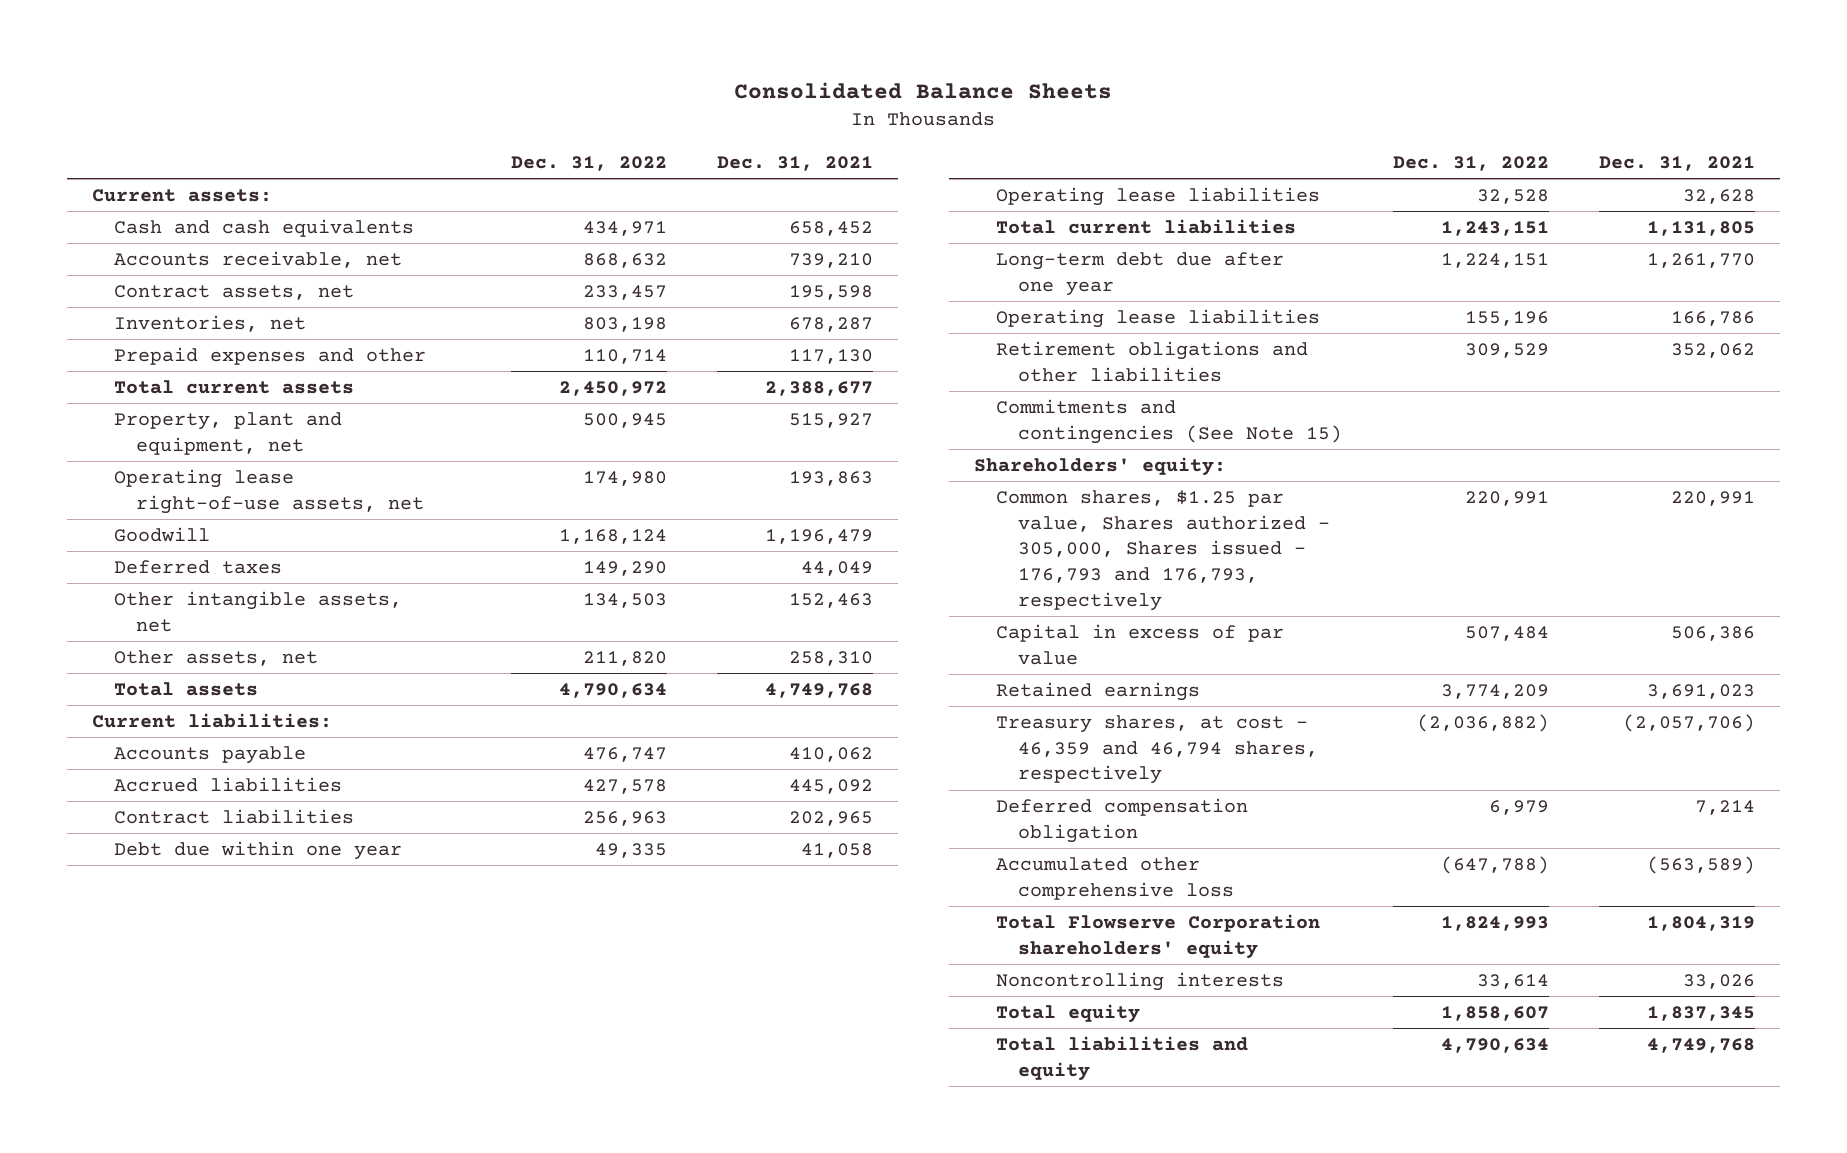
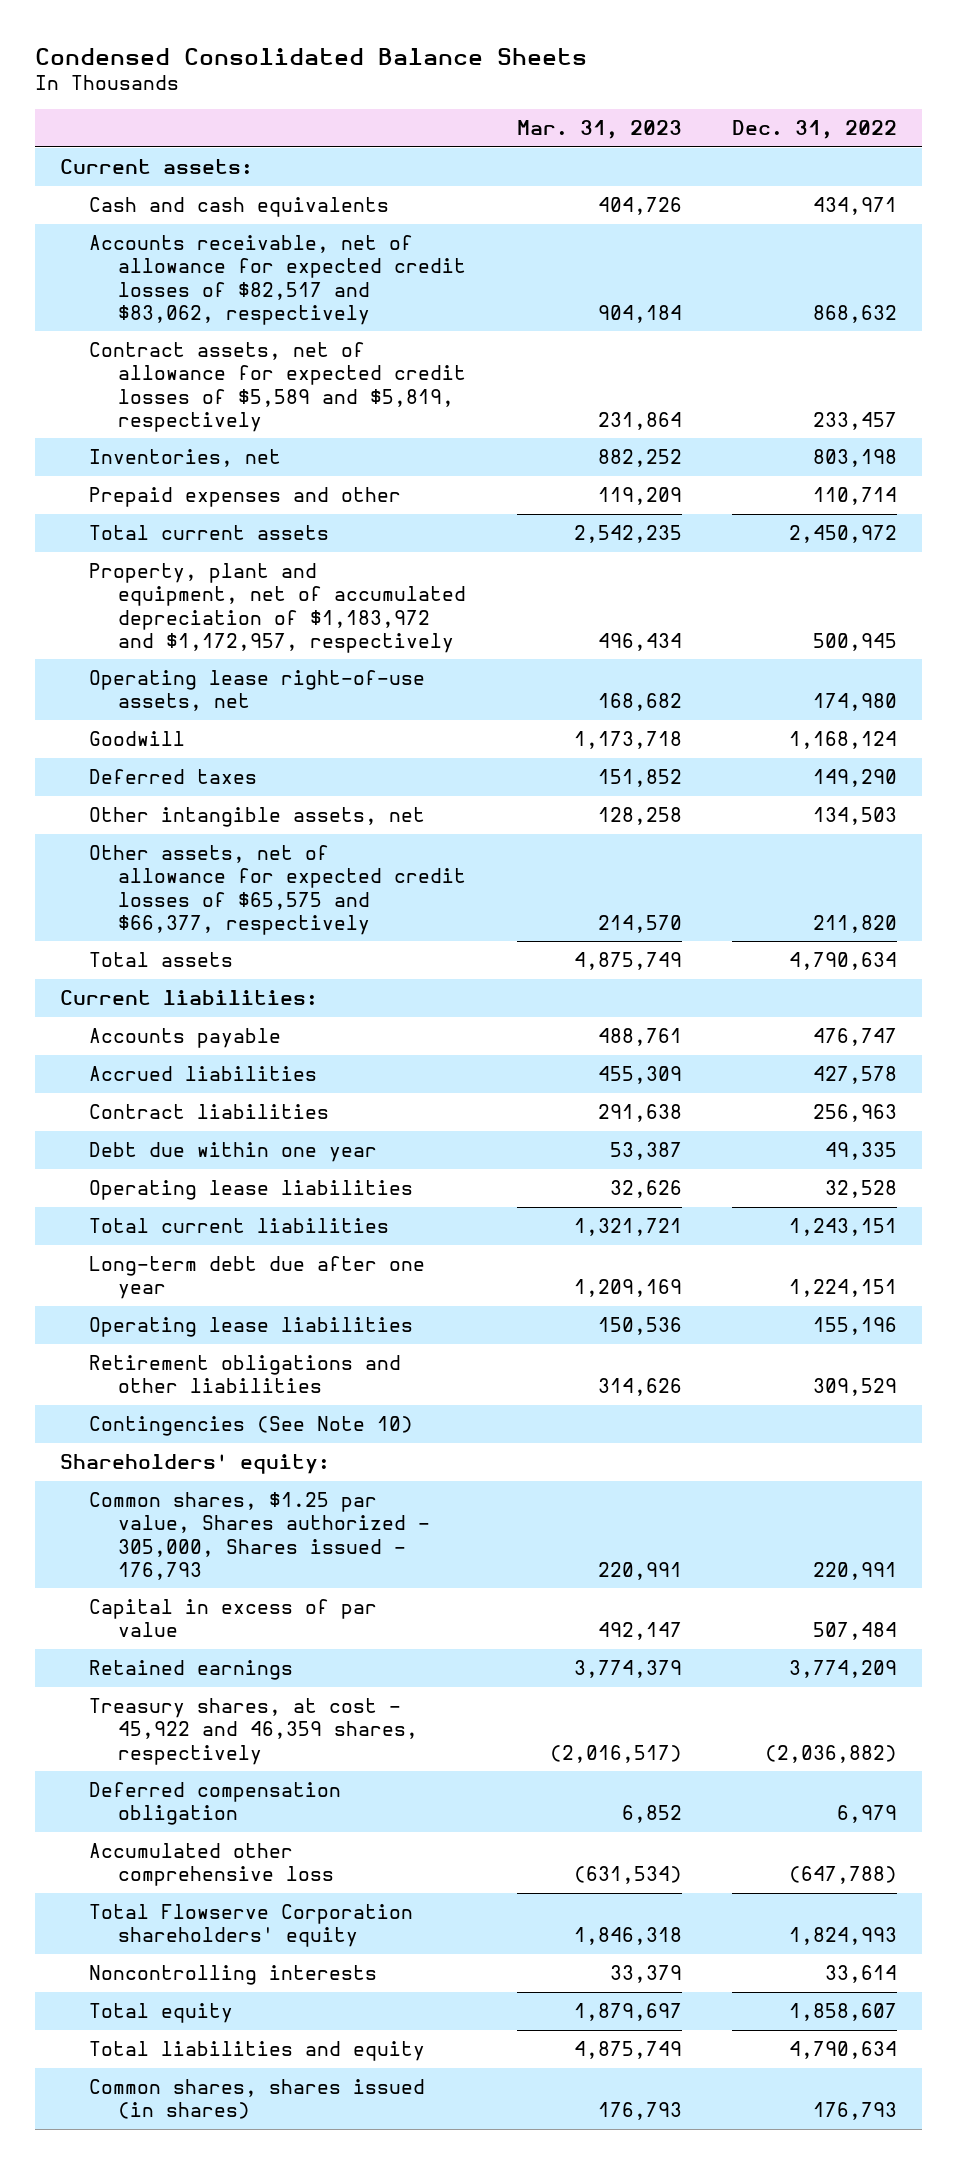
[734,82,1113,100] Consolidated Balance Sheets -> [35,47,588,65] Condensed Consolidated Balance Sheets
[717,155,874,171] Dec. 31, 2021 -> none
none -> [516,120,682,140] Mar. 31, 2023
[114,251,403,269] Accounts receivable, net -> [89,234,467,325] Accounts receivable, net of allowance for expected credit losses of $82,517 and $83,062, respectively
[114,285,355,301] Contract assets, net -> [89,341,467,432] Contract assets, net of allowance for expected credit losses of $5,589 and $5,819, respectively
[114,412,343,455] Property, plant and equipment, net -> [89,562,467,653] Property, plant and equipment, net of accumulated depreciation of $1,183,972 and $1,172,957, respectively
[114,650,319,667] Other assets, net -> [89,844,467,935] Other assets, net of allowance for expected credit losses of $65,575 and $66,377, respectively
[996,399,1343,444] Commitments and contingencies (See Note 15) -> [89,1415,414,1436] Contingencies (See Note 10)
[996,490,1331,611] Common shares, $1.25 par value, Shares authorized - 305,000, Shares issued - 176,793 and 176,793, respectively -> [89,1491,431,1580] Common shares, $1.25 par value, Shares authorized - 305,000, Shares issued - 176,793
[996,715,1319,785] Treasury shares, at cost - 46,359 and 46,794 shares, respectively -> [89,1697,419,1765] Treasury shares, at cost - 45,922 and 46,359 shares, respectively
none -> [89,2078,426,2120] Common shares, shares issued (in shares)

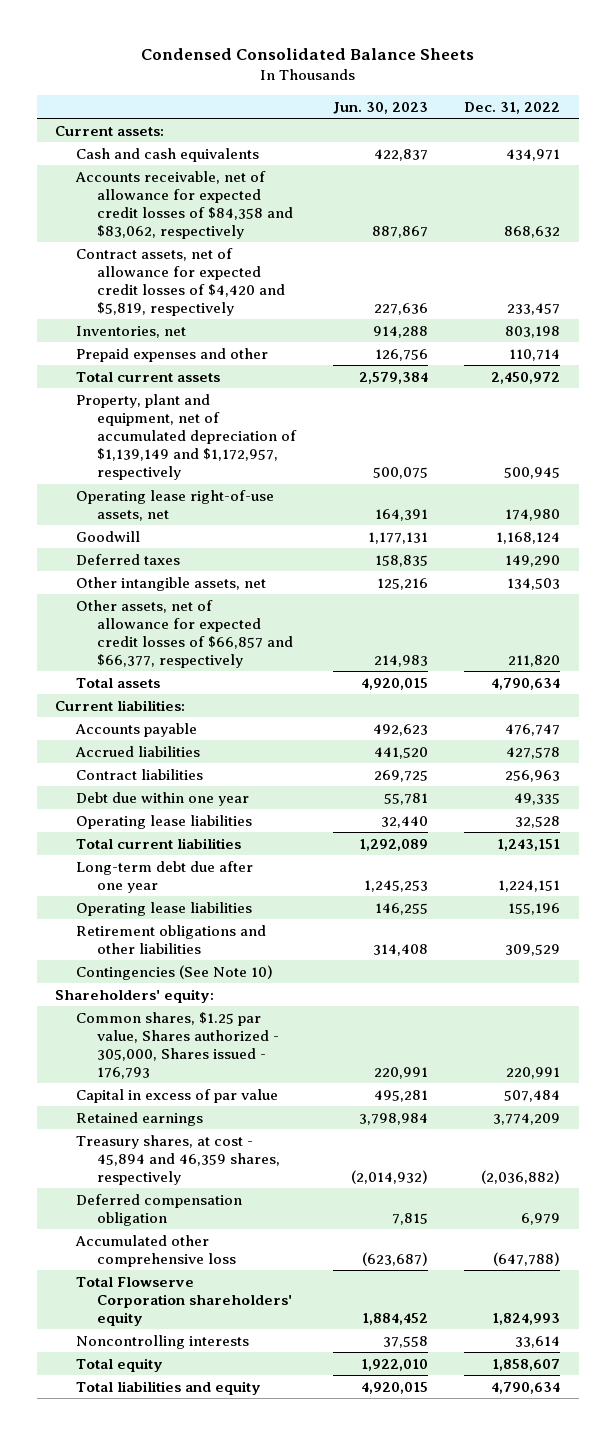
[516,120,682,140] Mar. 31, 2023 -> none
none -> [332,101,428,114] Jun. 30, 2023
[89,234,467,325] Accounts receivable, net of allowance for expected credit losses of $82,517 and $83,062, respectively -> [75,170,293,240] Accounts receivable, net of allowance for expected credit losses of $84,358 and $83,062, respectively
[89,341,467,432] Contract assets, net of allowance for expected credit losses of $5,589 and $5,819, respectively -> [76,247,285,317] Contract assets, net of allowance for expected credit losses of $4,420 and $5,819, respectively
[89,562,467,653] Property, plant and equipment, net of accumulated depreciation of $1,183,972 and $1,172,957, respectively -> [76,393,297,481] Property, plant and equipment, net of accumulated depreciation of $1,139,149 and $1,172,957, respectively
[89,844,467,935] Other assets, net of allowance for expected credit losses of $65,575 and $66,377, respectively -> [76,599,293,669] Other assets, net of allowance for expected credit losses of $66,857 and $66,377, respectively
[89,1697,419,1765] Treasury shares, at cost - 45,922 and 46,359 shares, respectively -> [76,1134,280,1185] Treasury shares, at cost - 45,894 and 46,359 shares, respectively
[89,2078,426,2120] Common shares, shares issued (in shares) -> none

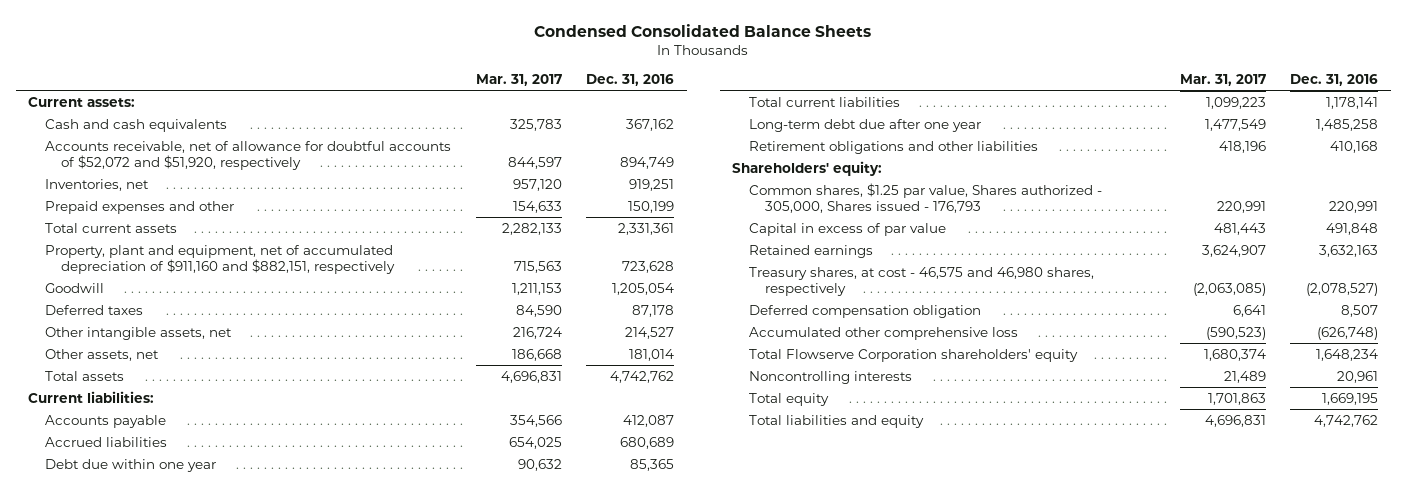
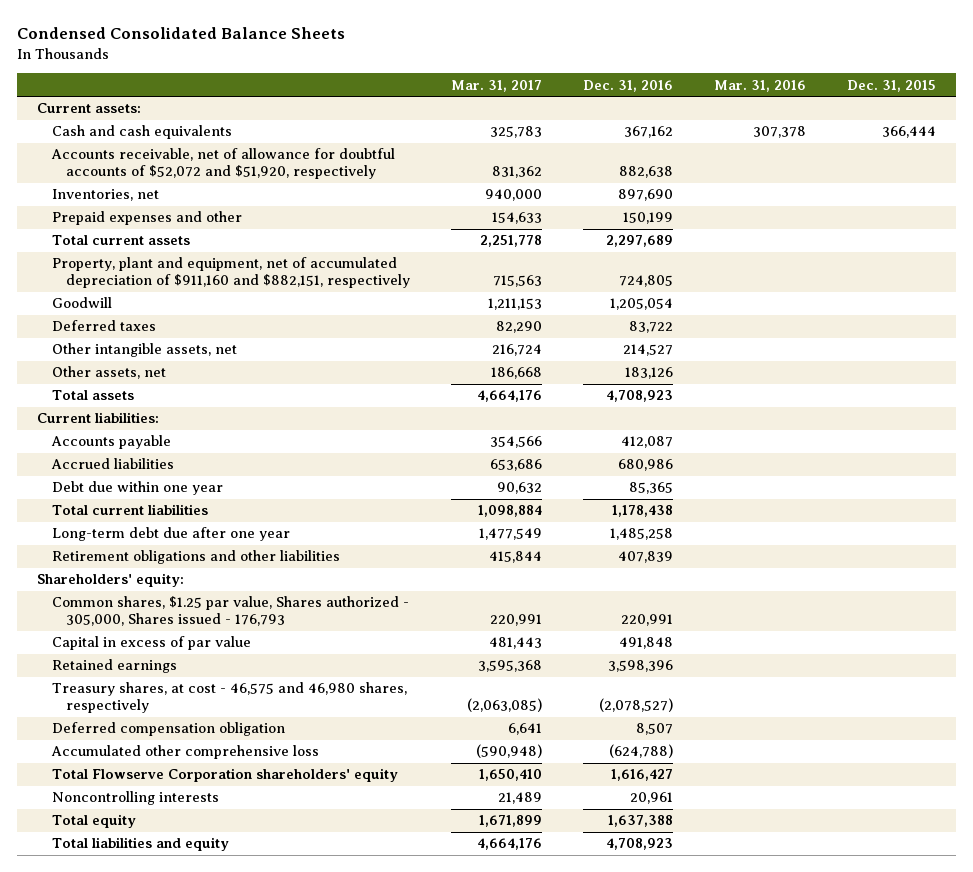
none -> [713,79,806,92] Mar. 31, 2016
none -> [846,79,936,92] Dec. 31, 2015
[507,156,562,169] 844,597 -> [491,166,542,179] 831,362
[620,156,675,169] 894,749 -> [618,166,673,179] 882,638
[512,178,562,191] 957,120 -> [484,189,542,202] 940,000
[629,178,675,191] 919,251 -> [617,189,673,202] 897,690
[501,222,562,235] 2,282,133 -> [479,235,542,248] 2,251,778
[618,222,675,235] 2,331,361 -> [605,235,673,248] 2,297,689
[622,260,675,273] 723,628 -> [618,275,673,288] 724,805
[515,304,562,317] 84,590 -> [495,321,542,334] 82,290
[632,304,675,317] 87,178 -> [628,321,673,334] 83,722
[629,348,675,361] 181,014 -> [624,367,673,380] 183,126
[500,370,562,383] 4,696,831 -> [476,390,542,403] 4,664,176
[610,370,675,383] 4,742,762 -> [605,390,673,403] 4,708,923
[508,436,562,449] 654,025 -> [489,459,542,472] 653,686
[620,436,675,449] 680,689 -> [617,459,673,472] 680,986
[1205,96,1266,109] 1,099,223 -> [477,505,542,518] 1,098,884
[1326,96,1379,109] 1,178,141 -> [611,505,673,518] 1,178,438
[1218,140,1266,153] 418,196 -> [488,551,542,564] 415,844
[1330,140,1379,153] 410,168 -> [617,551,673,564] 407,839
[1201,244,1266,257] 3,624,907 -> [477,660,542,673] 3,595,368
[1319,244,1379,257] 3,632,163 -> [607,660,673,673] 3,598,396
[1205,326,1266,340] (590,523) -> [475,744,542,759] (590,948)
[1317,326,1379,340] (626,748) -> [608,744,673,759] (624,788)
[1203,348,1266,361] 1,680,374 -> [478,769,542,782] 1,650,410
[1316,348,1379,361] 1,648,234 -> [610,769,673,782] 1,616,427
[1207,392,1266,405] 1,701,863 -> [478,815,542,828] 1,671,899
[1322,392,1379,405] 1,669,195 -> [607,815,673,828] 1,637,388
[1204,414,1266,427] 4,696,831 -> [476,838,542,851] 4,664,176
[1314,414,1379,427] 4,742,762 -> [605,838,673,851] 4,708,923

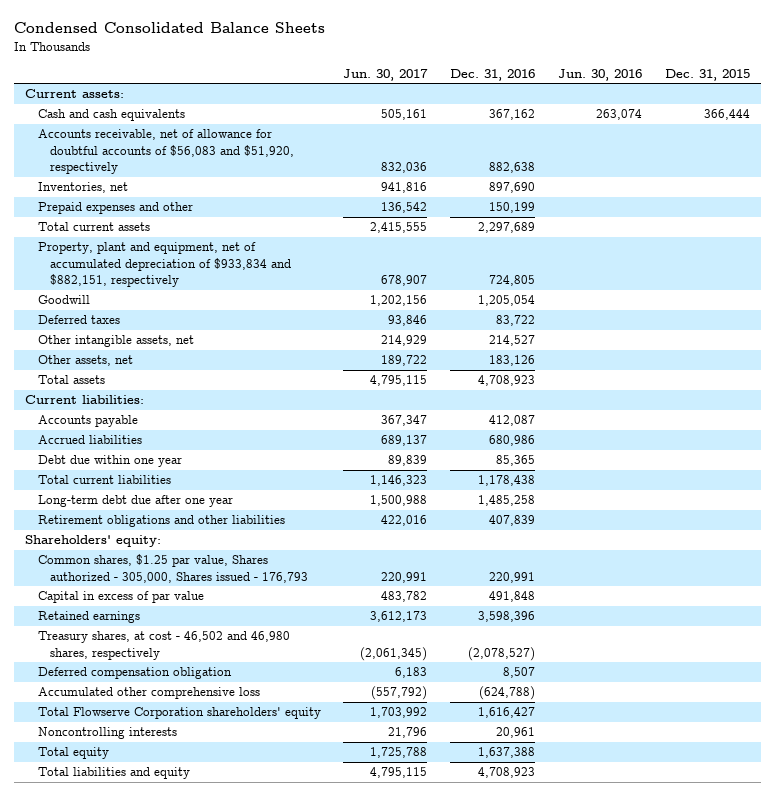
[450,79,542,92] Mar. 31, 2017 -> none
[713,79,806,92] Mar. 31, 2016 -> none
none -> [343,68,429,81] Jun. 30, 2017
none -> [558,68,643,81] Jun. 30, 2016
[50,148,395,180] Accounts receivable, net of allowance for doubtful accounts of $52,072 and $51,920, respectively -> [37,129,295,175] Accounts receivable, net of allowance for doubtful accounts of $56,083 and $51,920, respectively
[51,257,410,289] Property, plant and equipment, net of accumulated depreciation of $911,160 and $882,151, respectively -> [37,242,292,288] Property, plant and equipment, net of accumulated depreciation of $933,834 and $882,151, respectively
[51,682,407,714] Treasury shares, at cost - 46,575 and 46,980 shares, respectively -> [37,631,290,660] Treasury shares, at cost - 46,502 and 46,980 shares, respectively

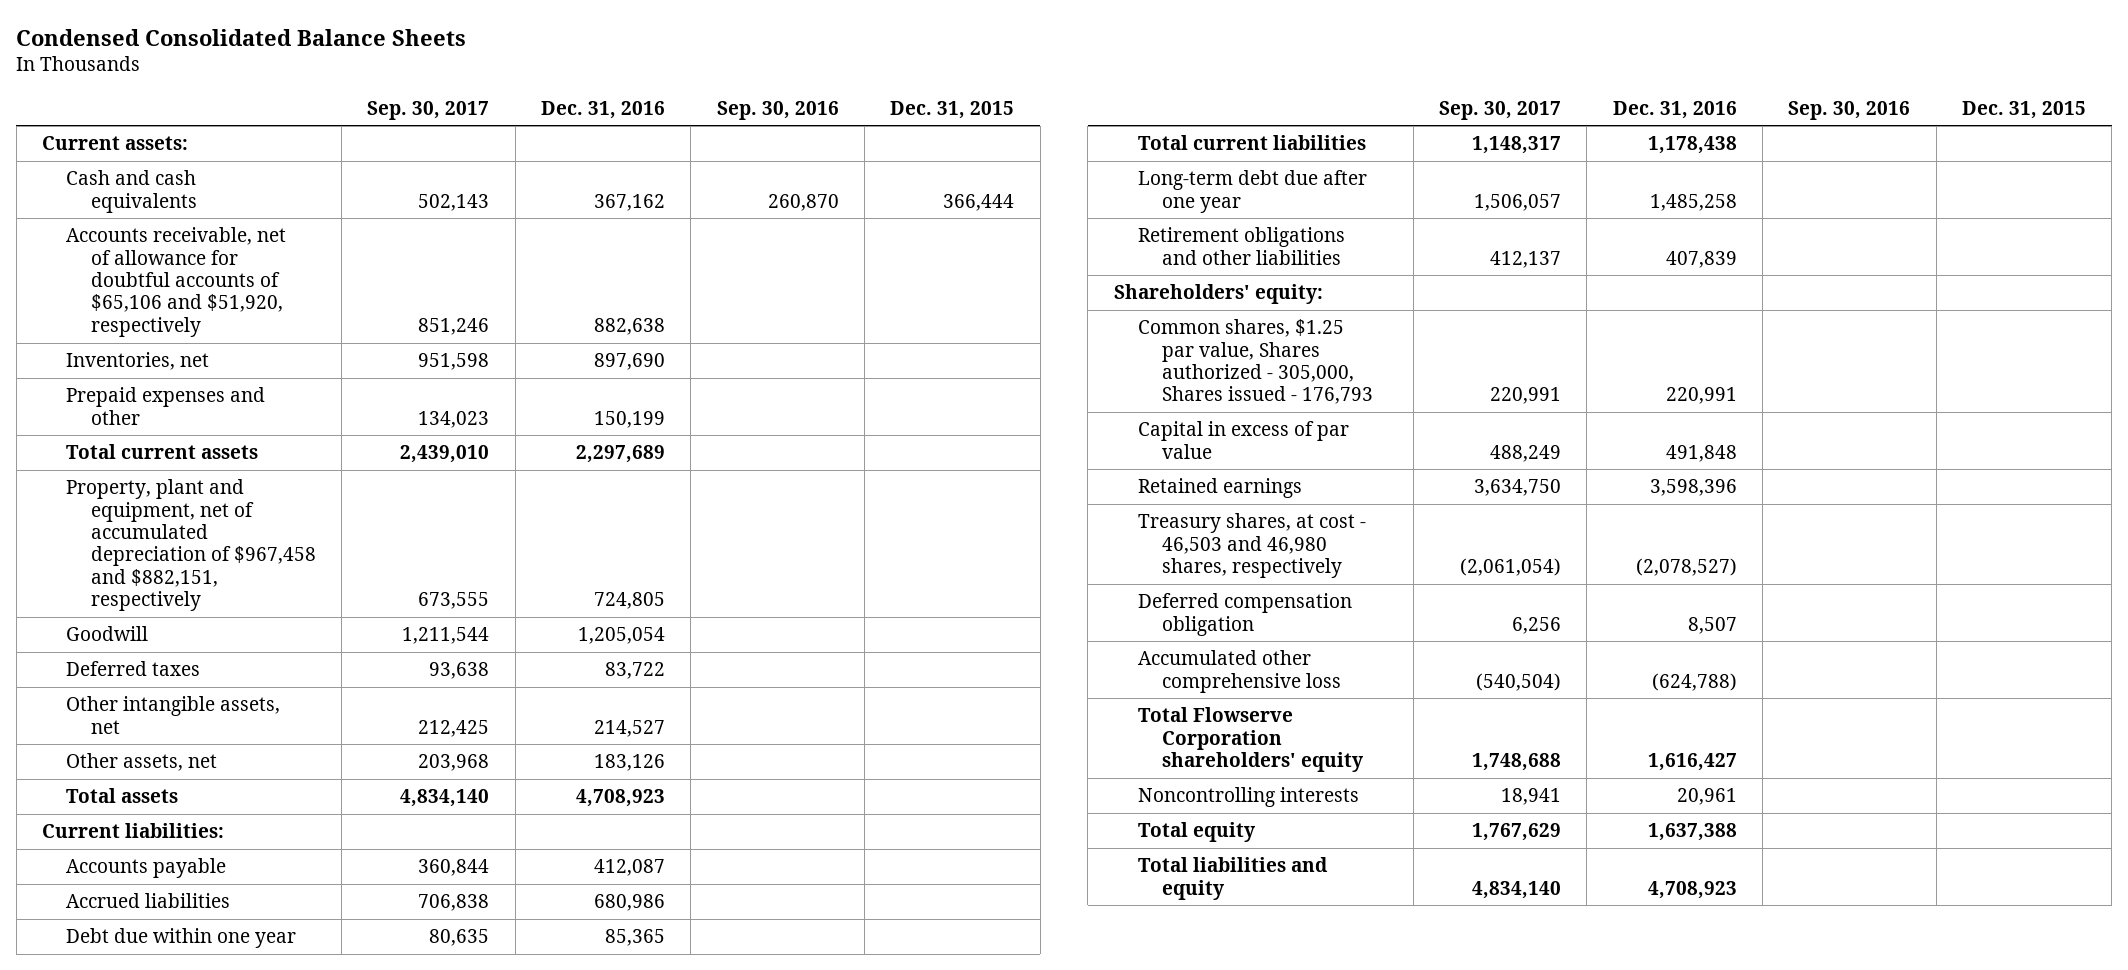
[343,68,429,81] Jun. 30, 2017 -> none
[558,68,643,81] Jun. 30, 2016 -> none
none -> [367,100,490,120] Sep. 30, 2017
none -> [716,100,839,120] Sep. 30, 2016
[37,129,295,175] Accounts receivable, net of allowance for doubtful accounts of $56,083 and $51,920, respectively -> [66,227,287,337] Accounts receivable, net of allowance for doubtful accounts of $65,106 and $51,920, respectively
[37,242,292,288] Property, plant and equipment, net of accumulated depreciation of $933,834 and $882,151, respectively -> [66,479,316,612] Property, plant and equipment, net of accumulated depreciation of $967,458 and $882,151, respectively
[37,631,290,660] Treasury shares, at cost - 46,502 and 46,980 shares, respectively -> [1137,513,1366,579] Treasury shares, at cost - 46,503 and 46,980 shares, respectively

